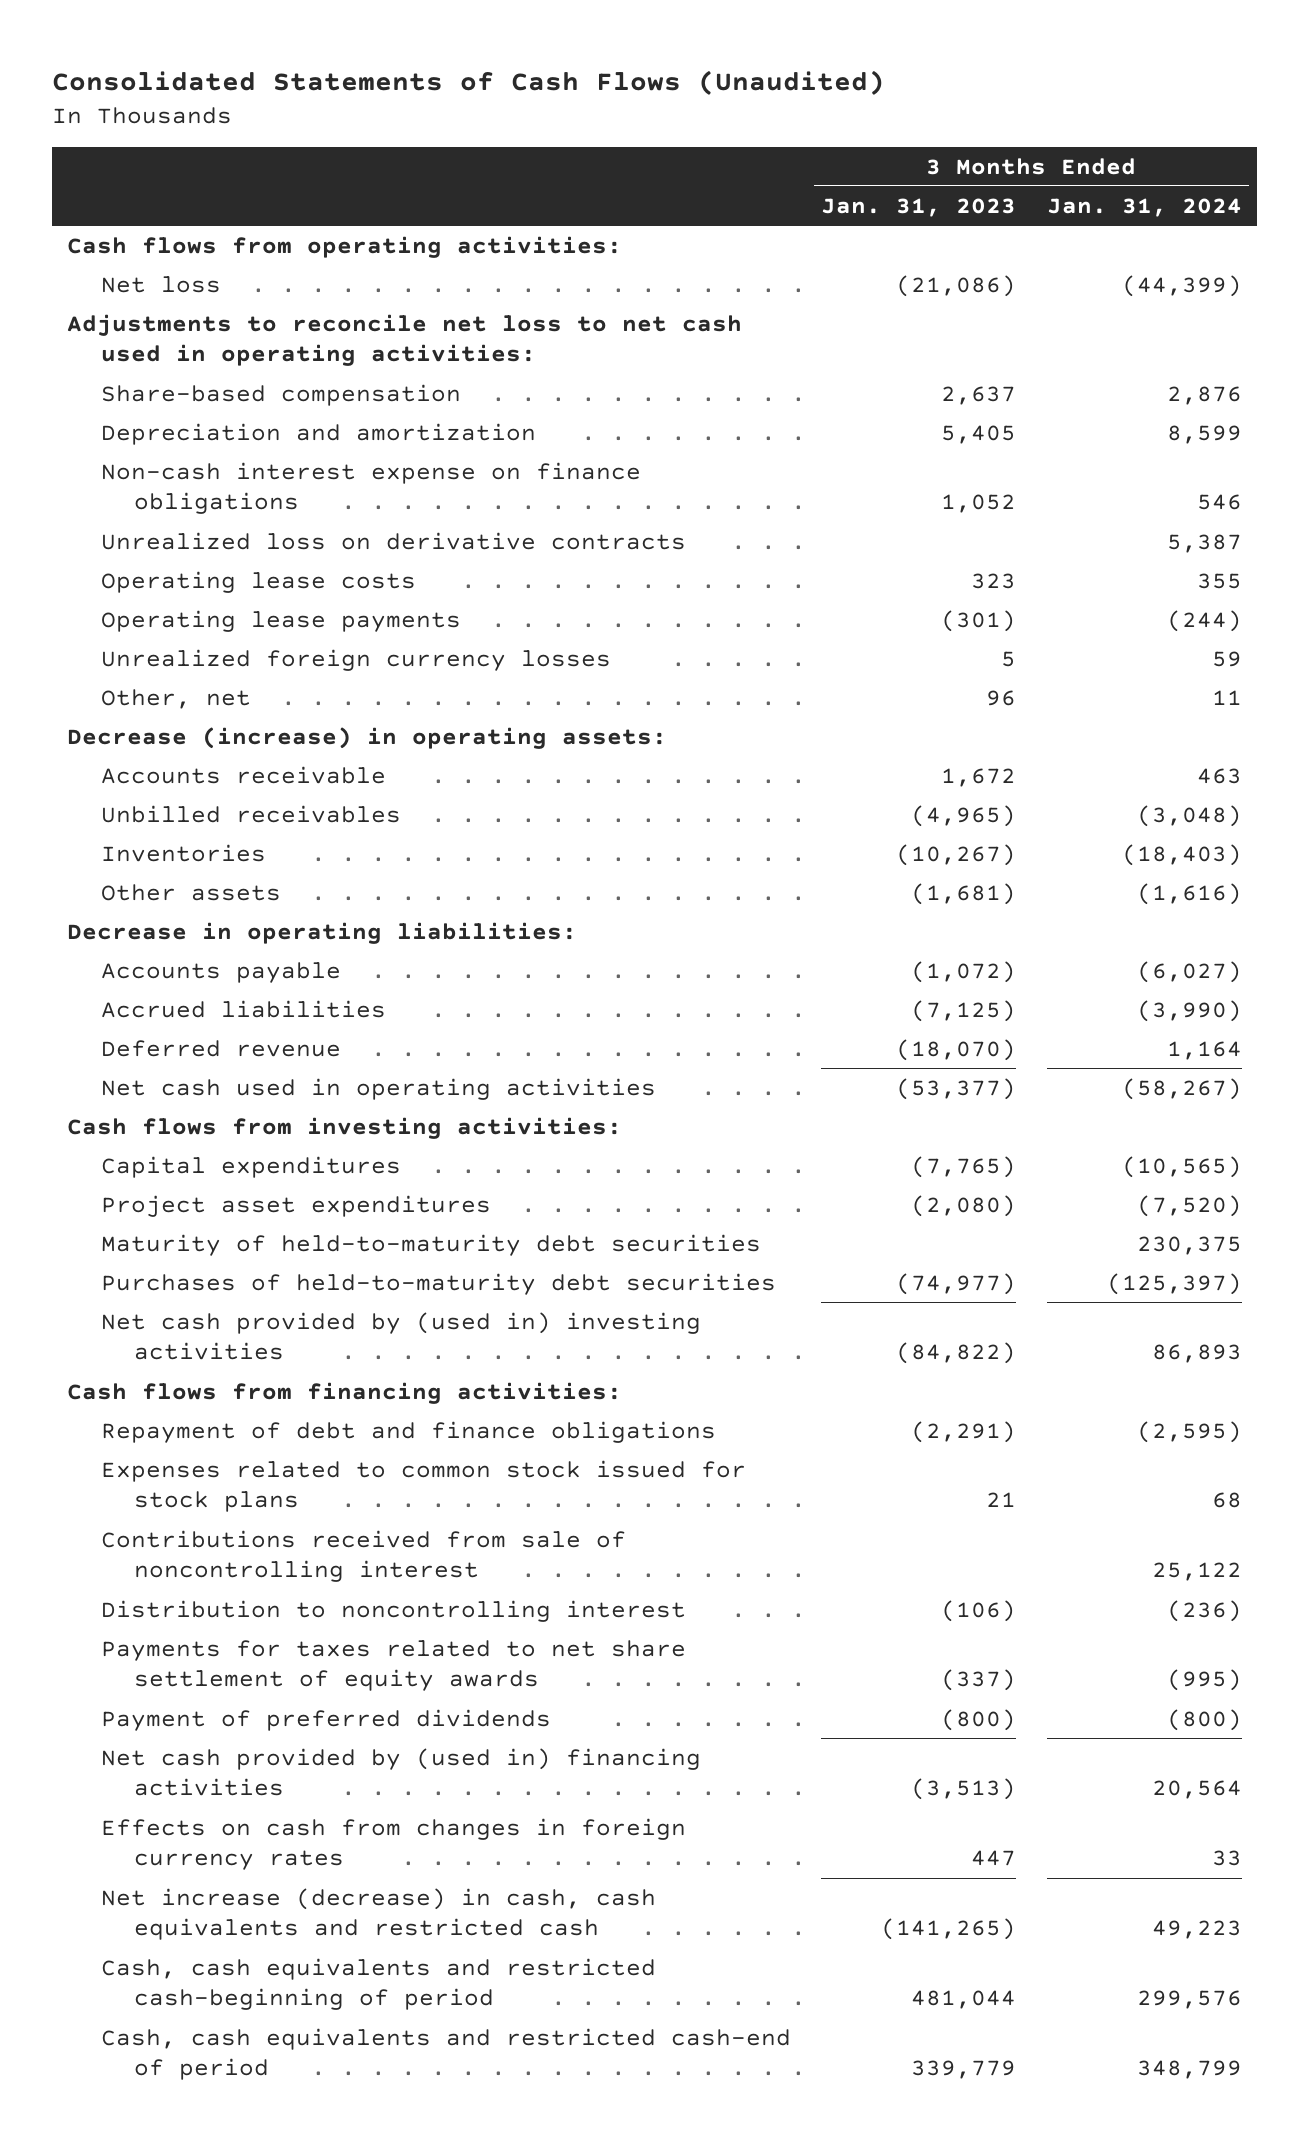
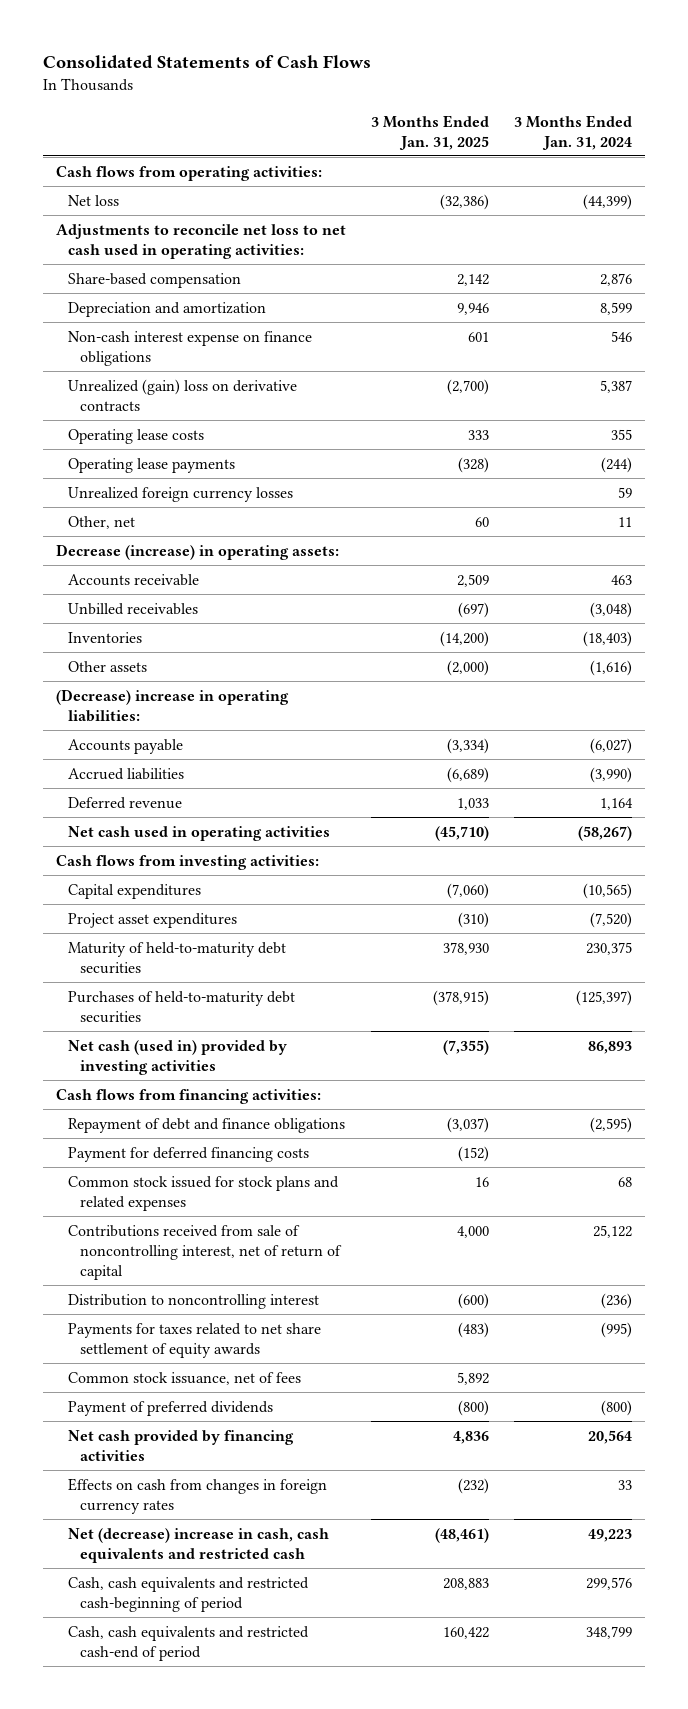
[52,69,886,95] Consolidated Statements of Cash Flows (Unaudited) -> [43,55,372,70] Consolidated Statements of Cash Flows
[821,197,1017,217] Jan. 31, 2023 -> none
none -> [371,114,490,150] 3 Months Ended Jan. 31, 2025
[100,531,686,550] Unrealized loss on derivative contracts -> [68,379,298,411] Unrealized (gain) loss on derivative contracts
[67,921,578,944] Decrease in operating liabilities: -> [55,689,289,722] (Decrease) increase in operating liabilities:
[100,1311,701,1361] Net cash provided by (used in) investing activities -> [68,1040,288,1075] Net cash (used in) provided by investing activities
none -> [68,1147,310,1163] Payment for deferred financing costs
[100,1459,746,1513] Expenses related to common stock issued for stock plans -> [68,1176,340,1211] Common stock issued for stock plans and related expenses
[100,1529,626,1583] Contributions received from sale of noncontrolling interest -> [68,1225,343,1280] Contributions received from sale of noncontrolling interest, net of return of capital
none -> [68,1372,302,1386] Common stock issuance, net of fees
[100,1747,701,1797] Net cash provided by (used in) financing activities -> [68,1430,295,1461] Net cash provided by financing activities
[100,1887,656,1941] Net increase (decrease) in cash, cash equivalents and restricted cash -> [68,1528,330,1563] Net (decrease) increase in cash, cash equivalents and restricted cash

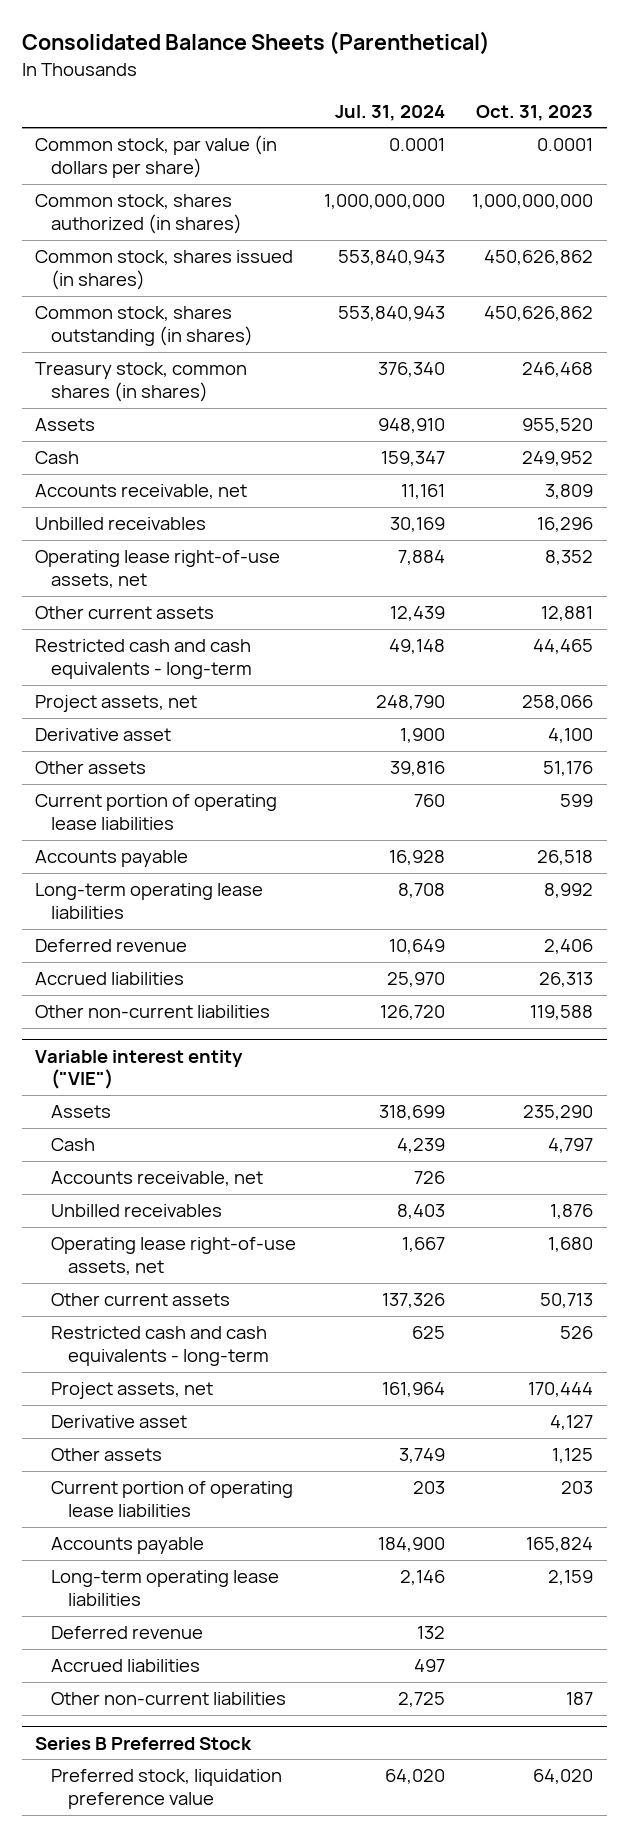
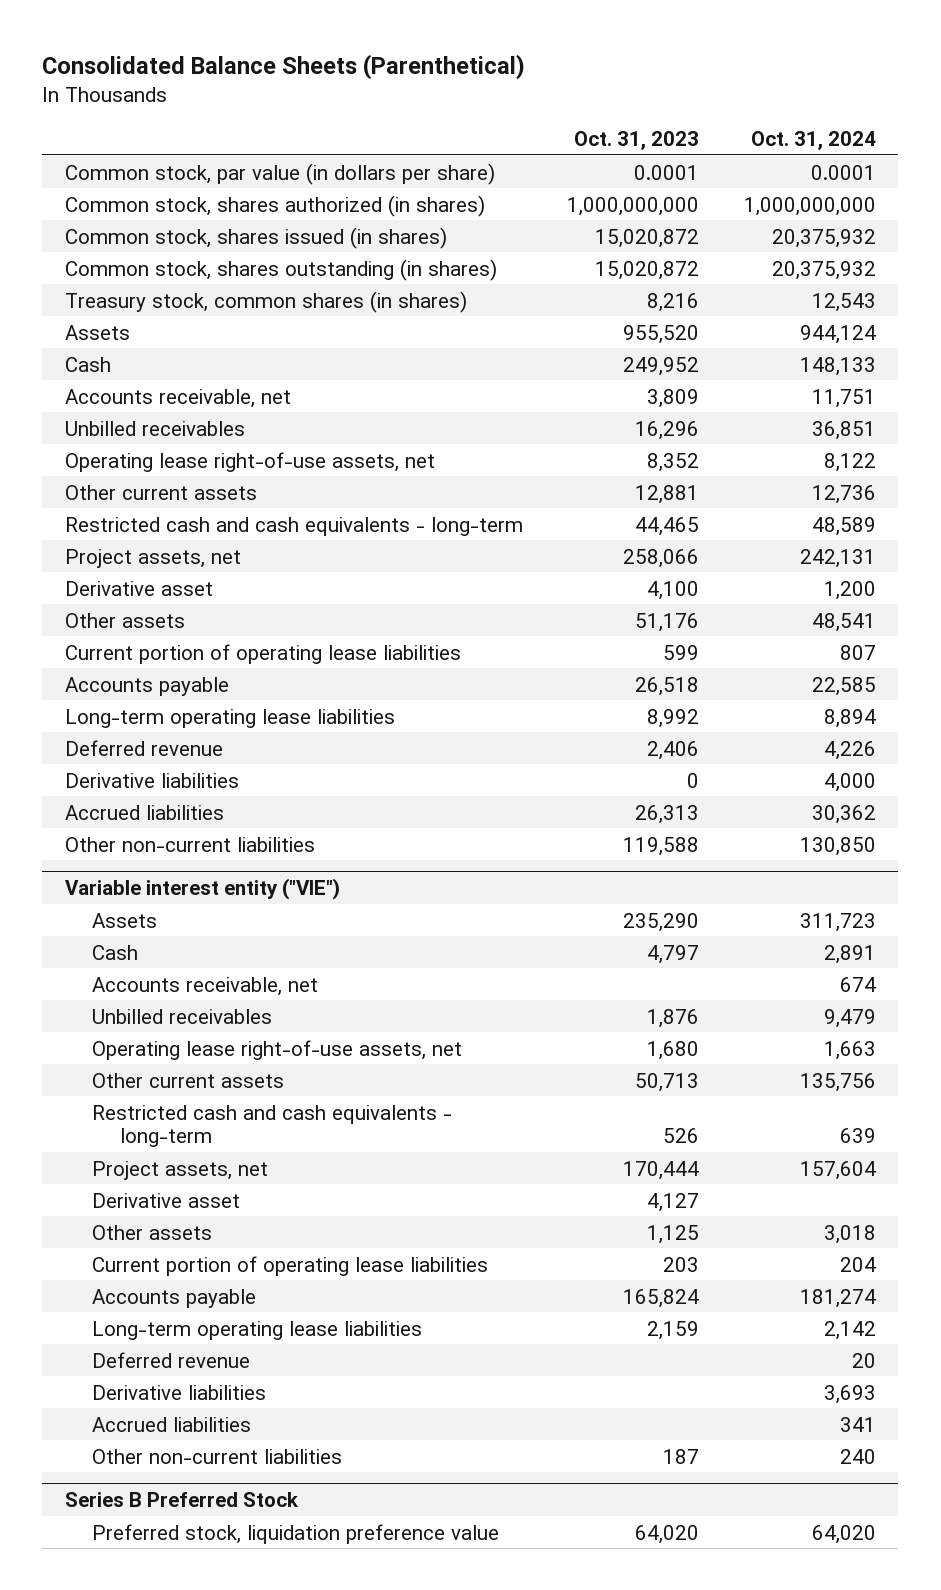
[334,104,445,121] Jul. 31, 2024 -> none
none -> [751,130,877,150] Oct. 31, 2024
[484,250,594,266] 450,626,862 -> [595,228,700,248] 15,020,872
[484,306,594,322] 450,626,862 -> [595,260,700,280] 15,020,872
[522,362,594,378] 246,468 -> [647,292,700,312] 8,216
none -> [64,772,239,788] Derivative liabilities
none -> [92,1384,267,1400] Derivative liabilities

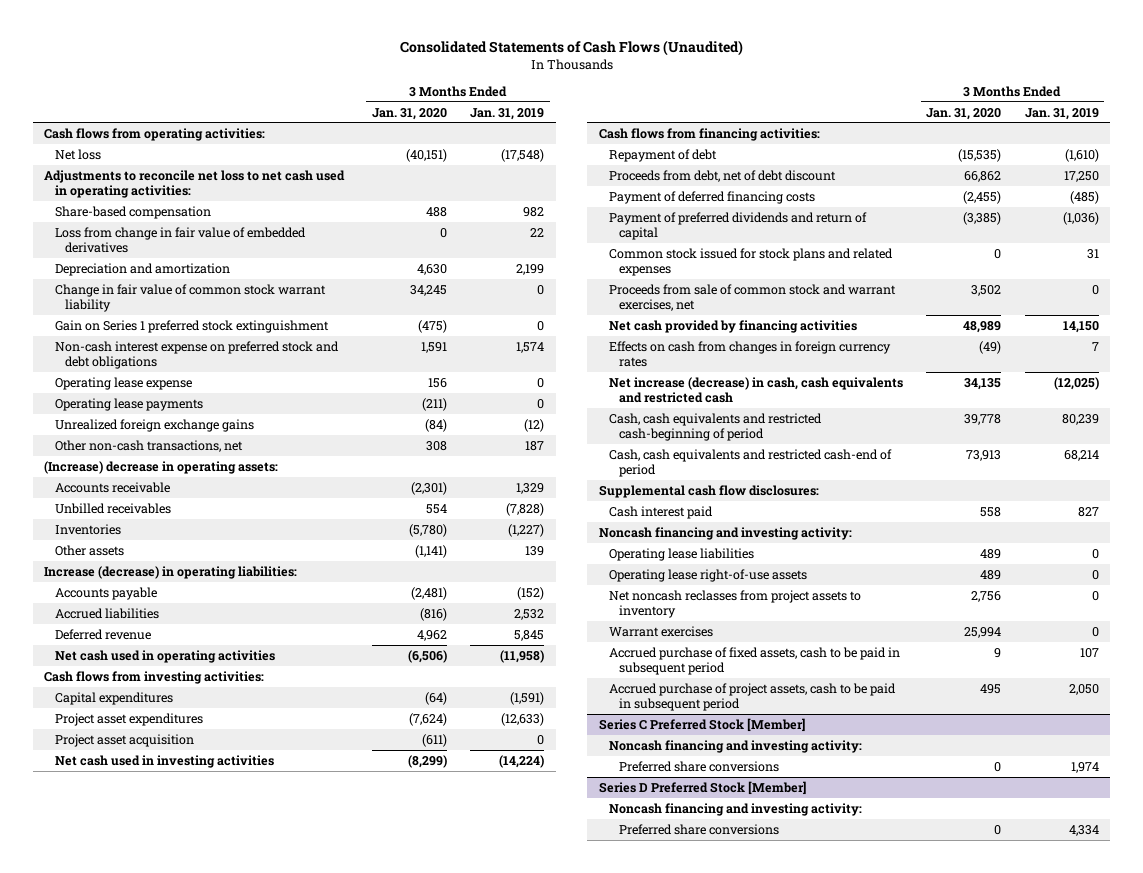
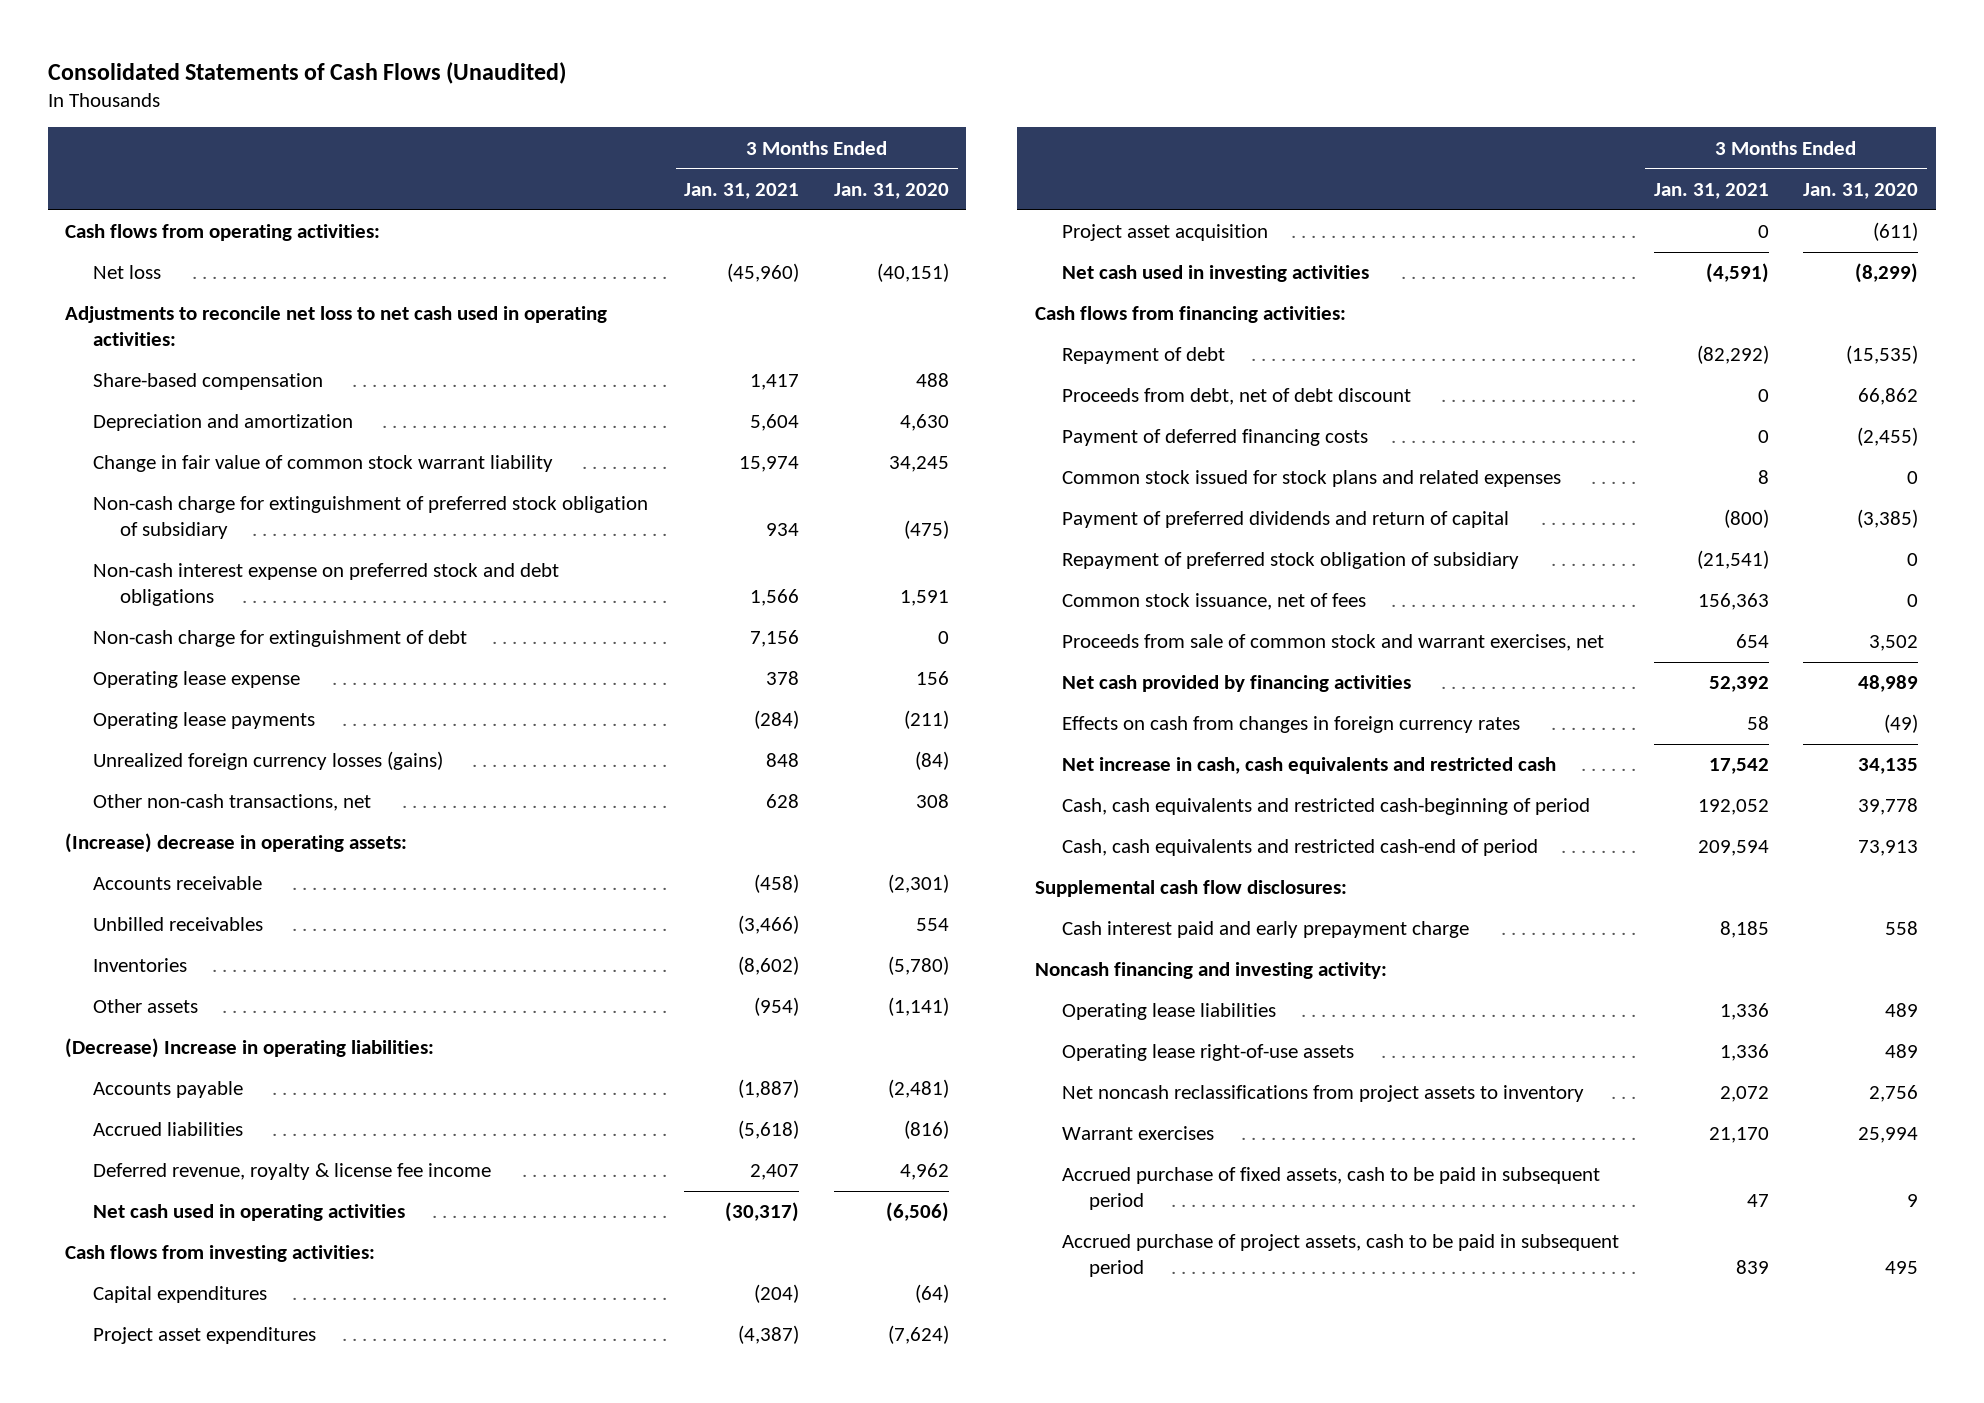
[470,107,545,120] Jan. 31, 2019 -> none
none -> [684,182,800,199] Jan. 31, 2021
[54,226,306,254] Loss from change in fair value of embedded derivatives -> none
[54,319,329,333] Gain on Series 1 preferred stock extinguishment -> [92,496,648,540] Non-cash charge for extinguishment of preferred stock obligation of subsidiary
none -> [92,630,467,648] Non-cash charge for extinguishment of debt
[54,418,254,432] Unrealized foreign exchange gains -> [92,751,443,771] Unrealized foreign currency losses (gains)
[44,565,298,579] Increase (decrease) in operating liabilities: -> [65,1038,435,1059] (Decrease) Increase in operating liabilities:
[54,628,151,640] Deferred revenue -> [92,1163,491,1181] Deferred revenue, royalty & license fee income
[609,211,868,241] Payment of preferred dividends and return of capital -> [1061,511,1509,529] Payment of preferred dividends and return of capital
none -> [1061,552,1519,570] Repayment of preferred stock obligation of subsidiary
none -> [1061,593,1366,611] Common stock issuance, net of fees
[609,376,904,404] Net increase (decrease) in cash, cash equivalents and restricted cash -> [1061,757,1556,775] Net increase in cash, cash equivalents and restricted cash
[609,505,714,519] Cash interest paid -> [1061,921,1469,939] Cash interest paid and early prepayment charge
[609,589,862,619] Net noncash reclasses from project assets to inventory -> [1061,1085,1584,1103] Net noncash reclassifications from project assets to inventory
[598,717,805,732] Series C Preferred Stock [Member] -> none
[609,739,863,753] Noncash financing and investing activity: -> none
[619,760,780,772] Preferred share conversions -> none
[598,780,806,795] Series D Preferred Stock [Member] -> none
[609,802,863,816] Noncash financing and investing activity: -> none
[619,823,780,835] Preferred share conversions -> none

